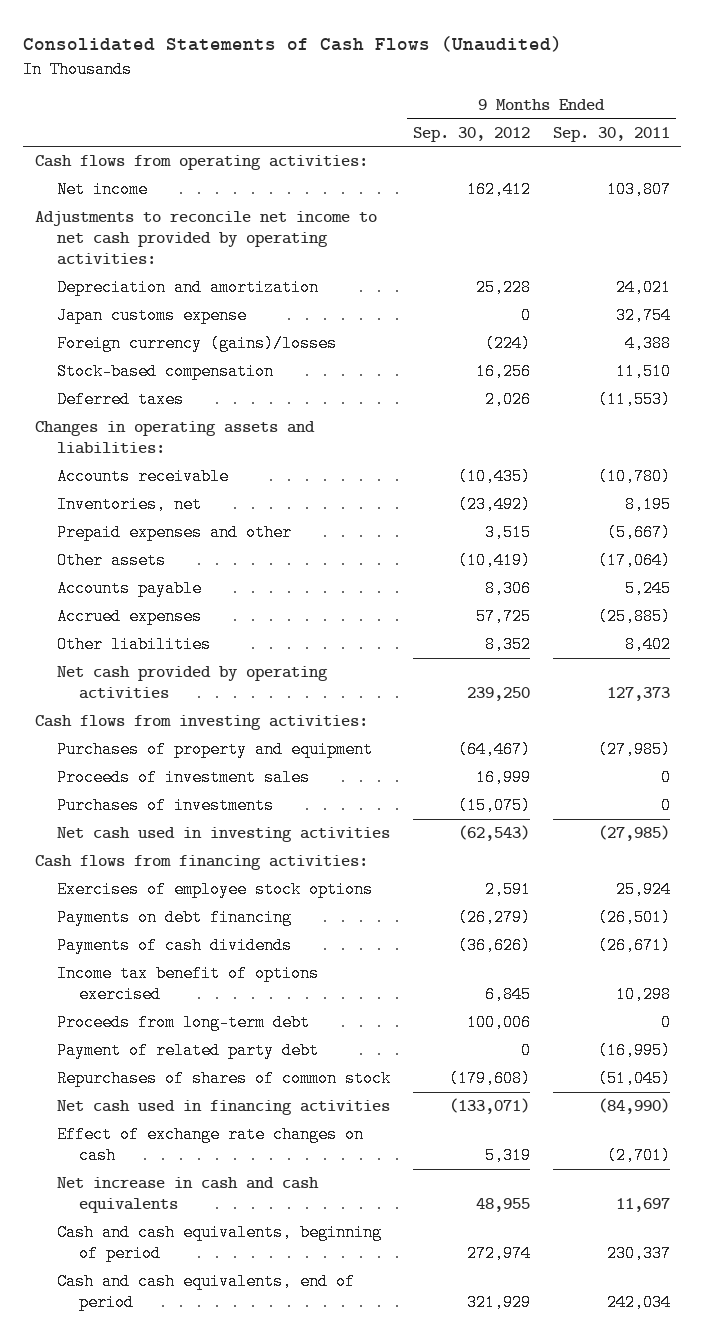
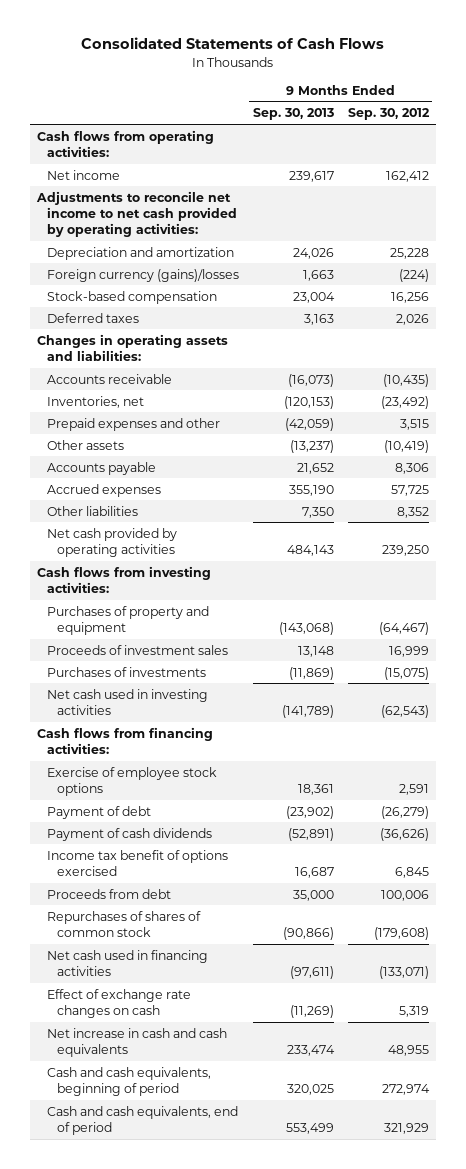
[23,36,563,53] Consolidated Statements of Cash Flows (Unaudited) -> [80,37,384,50] Consolidated Statements of Cash Flows
[552,126,670,142] Sep. 30, 2011 -> none
none -> [252,108,334,121] Sep. 30, 2013
[56,307,247,325] Japan customs expense -> none
[56,881,373,899] Exercises of employee stock options -> [46,766,217,796] Exercise of employee stock options
[56,909,292,927] Payments on debt financing -> [46,805,151,819] Payment of debt
[56,937,292,955] Payments of cash dividends -> [46,827,212,841] Payment of cash dividends
[56,1042,319,1060] Payment of related party debt -> none
[56,1014,310,1032] Proceeds from long-term debt -> [46,888,171,899] Proceeds from debt

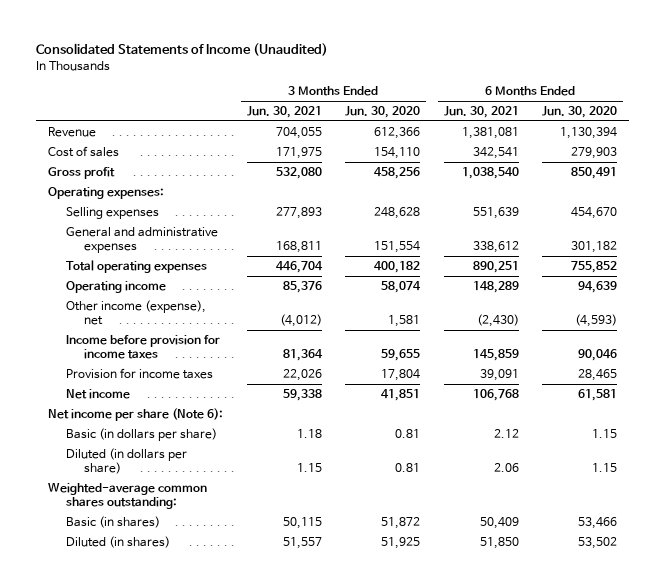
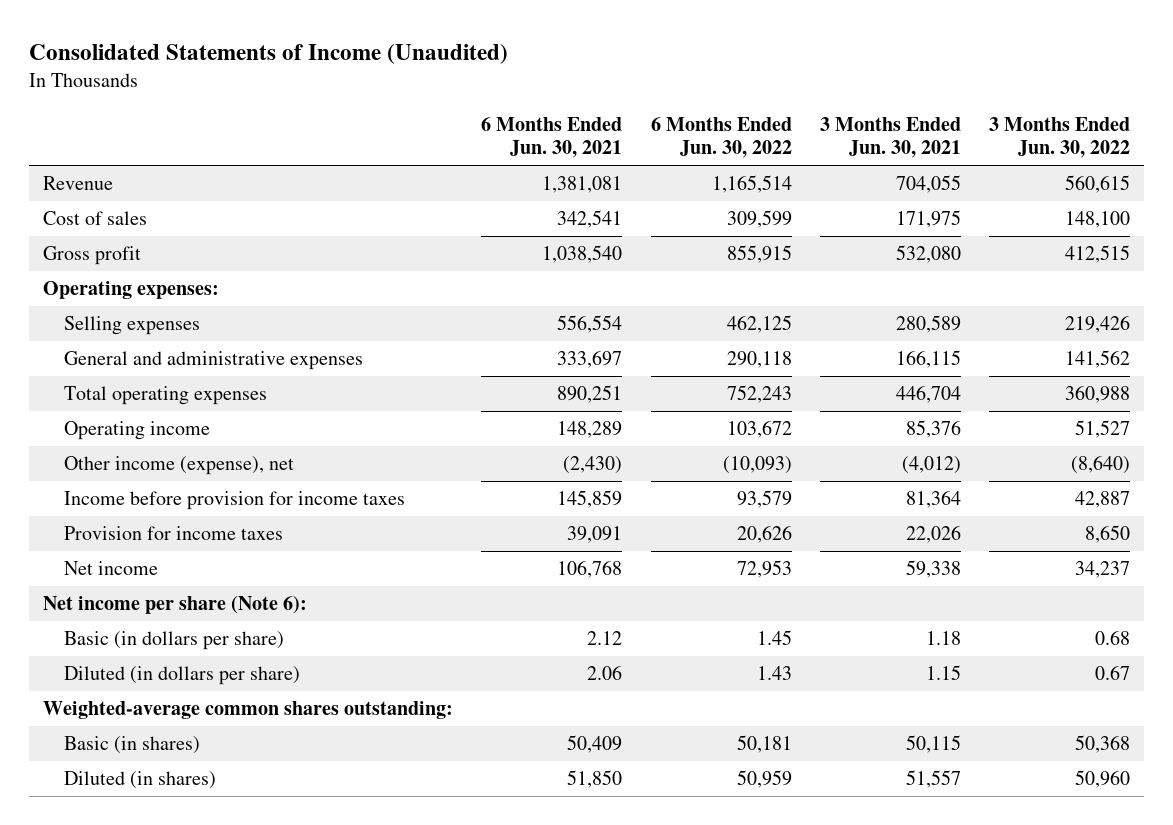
[345,106,421,119] Jun. 30, 2020 -> none
[542,106,618,119] Jun. 30, 2020 -> none
none -> [650,117,792,159] 6 Months Ended Jun. 30, 2022
none -> [988,117,1130,159] 3 Months Ended Jun. 30, 2022
[275,207,322,220] 277,893 -> [895,315,961,334] 280,589
[472,207,519,220] 551,639 -> [557,315,623,334] 556,554
[275,240,322,253] 168,811 -> [895,350,961,369] 166,115
[472,240,519,253] 338,612 -> [557,350,623,369] 333,697

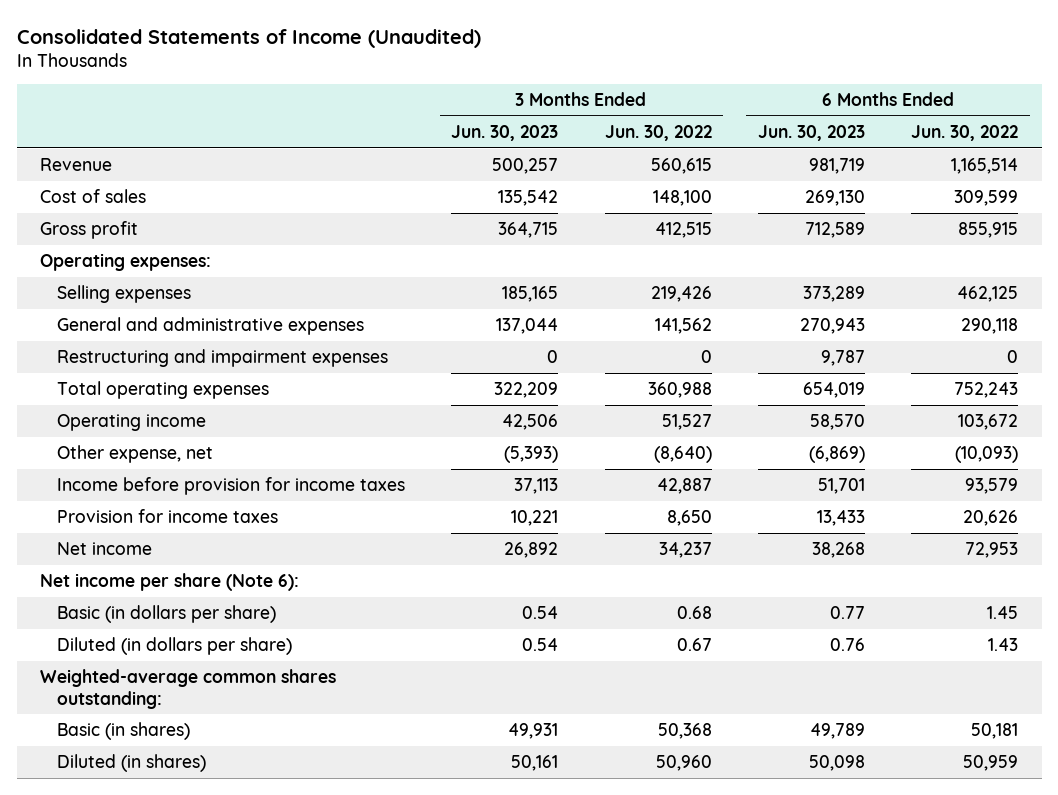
[481,117,623,159] 6 Months Ended Jun. 30, 2021 -> none
[819,117,961,159] 3 Months Ended Jun. 30, 2021 -> none
none -> [451,124,559,141] Jun. 30, 2023
none -> [757,124,865,141] Jun. 30, 2023
none -> [56,348,388,367] Restructuring and impairment expenses
[63,456,294,476] Other income (expense), net -> [56,444,213,463] Other expense, net

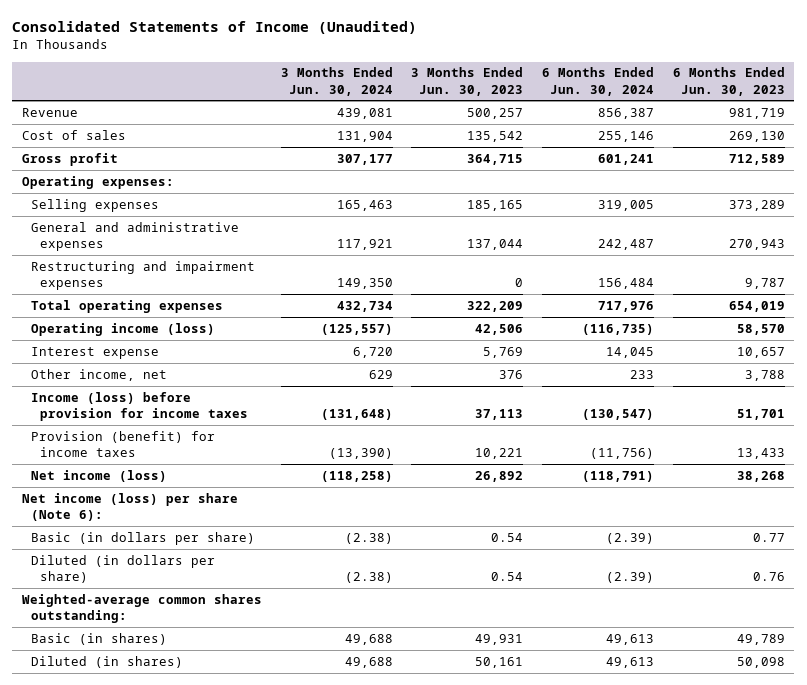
[604,124,712,141] Jun. 30, 2022 -> none
[911,124,1019,141] Jun. 30, 2022 -> none
none -> [280,67,393,96] 3 Months Ended Jun. 30, 2024
none -> [542,67,655,96] 6 Months Ended Jun. 30, 2024
[56,413,206,431] Operating income -> [30,322,215,336] Operating income (loss)
none -> [30,346,159,359] Interest expense
[56,444,213,463] Other expense, net -> [30,368,167,381] Other income, net
[504,445,559,463] (5,393) -> [499,369,524,379] 376
[808,445,865,463] (6,869) -> [744,369,785,381] 3,788
[56,476,405,495] Income before provision for income taxes -> [30,391,248,421] Income (loss) before provision for income taxes
[56,508,278,523] Provision for income taxes -> [30,430,215,457] Provision (benefit) for income taxes
[56,541,152,555] Net income -> [30,469,167,482] Net income (loss)
[39,572,299,591] Net income per share (Note 6): -> [21,492,238,521] Net income (loss) per share (Note 6):

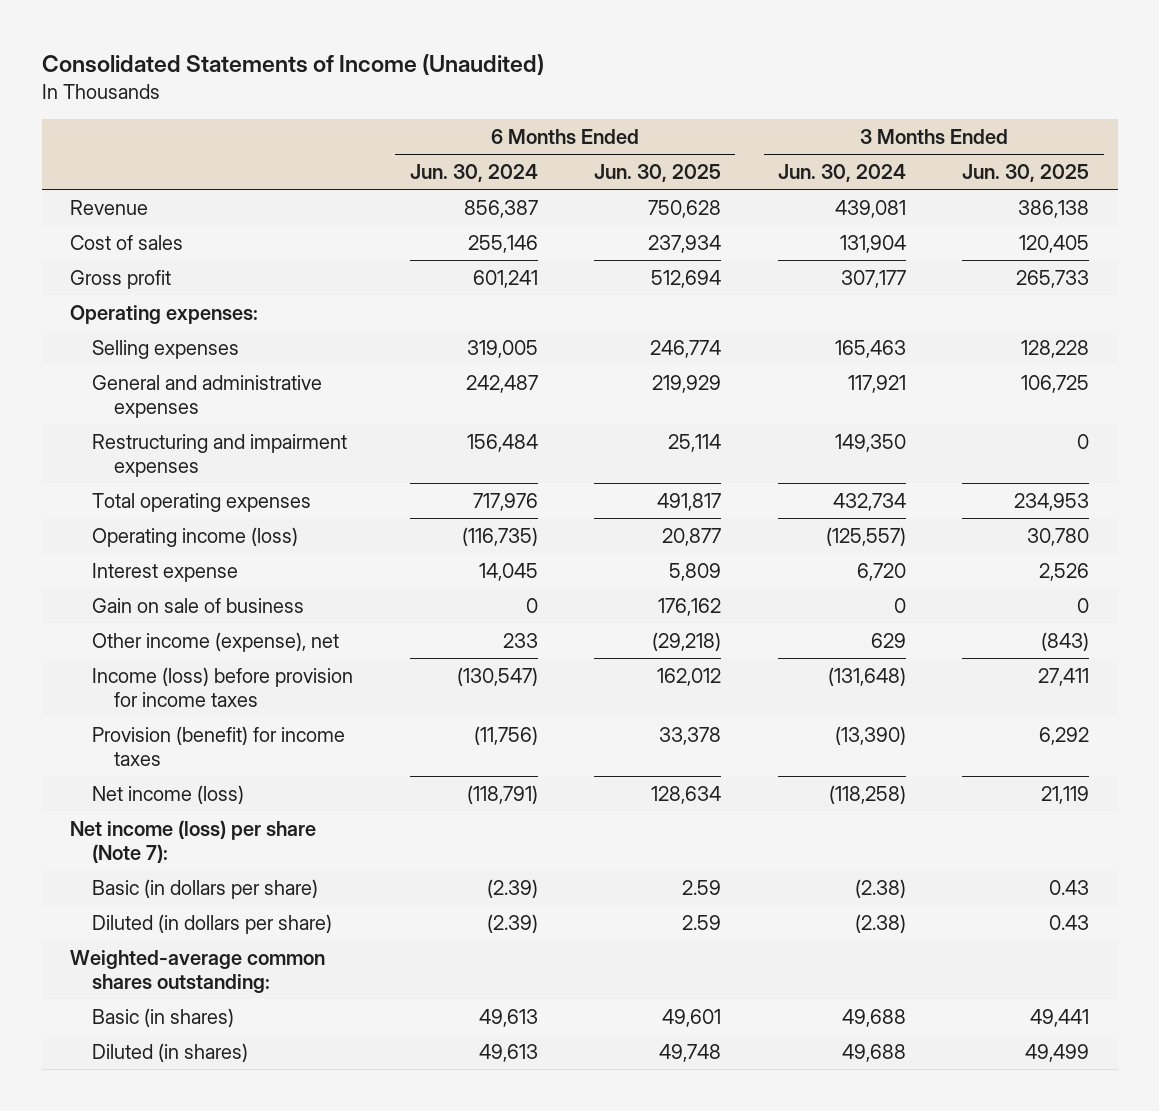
[411,67,524,96] 3 Months Ended Jun. 30, 2023 -> none
[672,67,785,96] 6 Months Ended Jun. 30, 2023 -> none
none -> [594,163,722,182] Jun. 30, 2025
none -> [962,163,1090,182] Jun. 30, 2025
none -> [92,597,305,613] Gain on sale of business
[30,368,167,381] Other income, net -> [92,631,340,652] Other income (expense), net
[21,492,238,521] Net income (loss) per share (Note 6): -> [69,819,316,863] Net income (loss) per share (Note 7):

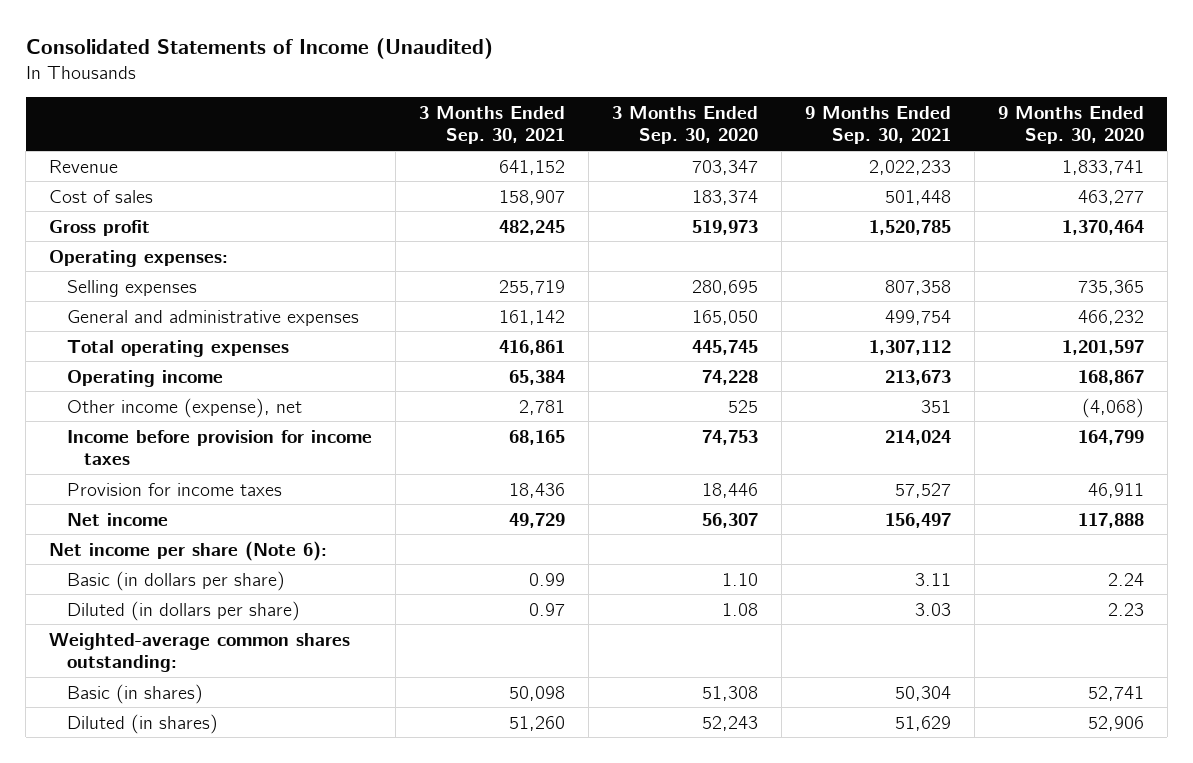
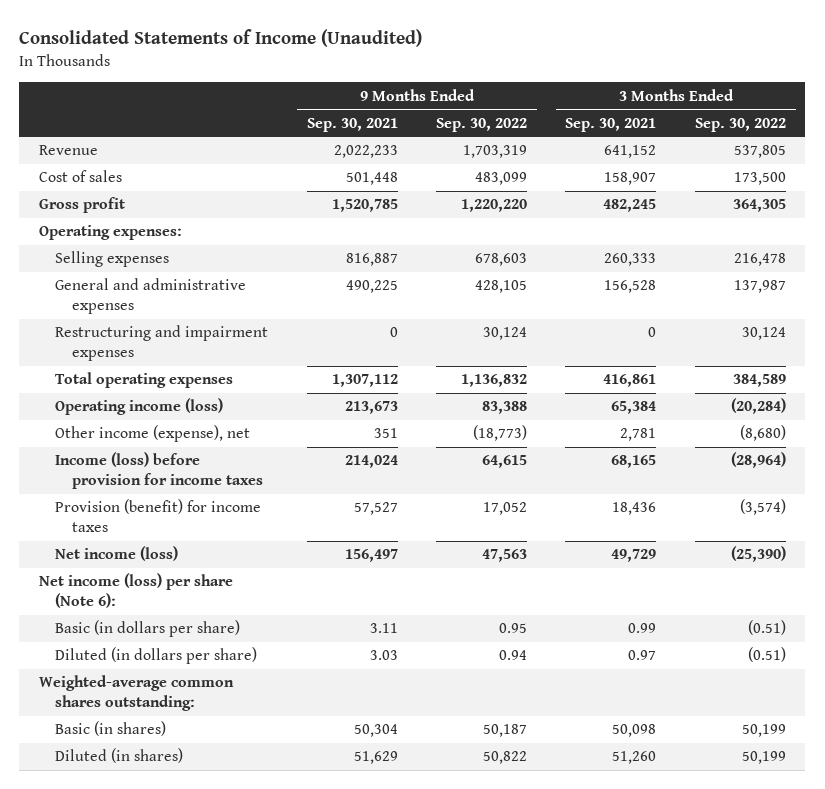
[611,105,758,145] 3 Months Ended Sep. 30, 2020 -> none
[997,105,1144,145] 9 Months Ended Sep. 30, 2020 -> none
none -> [436,117,528,132] Sep. 30, 2022
none -> [694,117,786,132] Sep. 30, 2022
[498,279,565,295] 255,719 -> [604,253,657,267] 260,333
[884,279,951,295] 807,358 -> [345,253,398,267] 816,887
[498,309,565,325] 161,142 -> [604,280,657,294] 156,528
[884,309,951,325] 499,754 -> [345,280,398,294] 490,225
none -> [55,325,269,362] Restructuring and impairment expenses
[66,369,223,387] Operating income -> [55,398,224,416] Operating income (loss)
[66,429,372,466] Income before provision for income taxes -> [55,452,263,490] Income (loss) before provision for income taxes
[66,482,282,496] Provision for income taxes -> [55,499,262,533] Provision (benefit) for income taxes
[66,512,168,526] Net income -> [55,546,179,562] Net income (loss)
[49,540,328,561] Net income per share (Note 6): -> [38,573,233,609] Net income (loss) per share (Note 6):

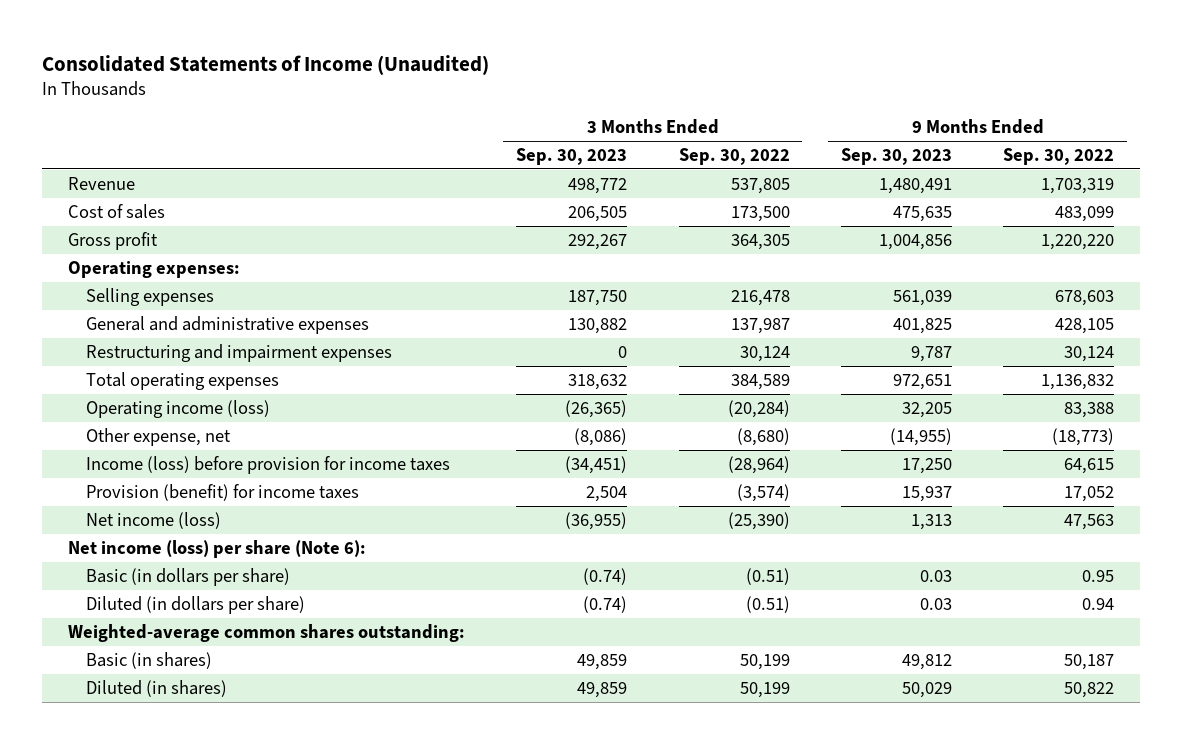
[306,117,398,132] Sep. 30, 2021 -> none
[565,117,657,132] Sep. 30, 2021 -> none
none -> [516,148,628,166] Sep. 30, 2023
none -> [840,148,952,166] Sep. 30, 2023
[55,425,251,443] Other income (expense), net -> [86,427,232,446] Other expense, net

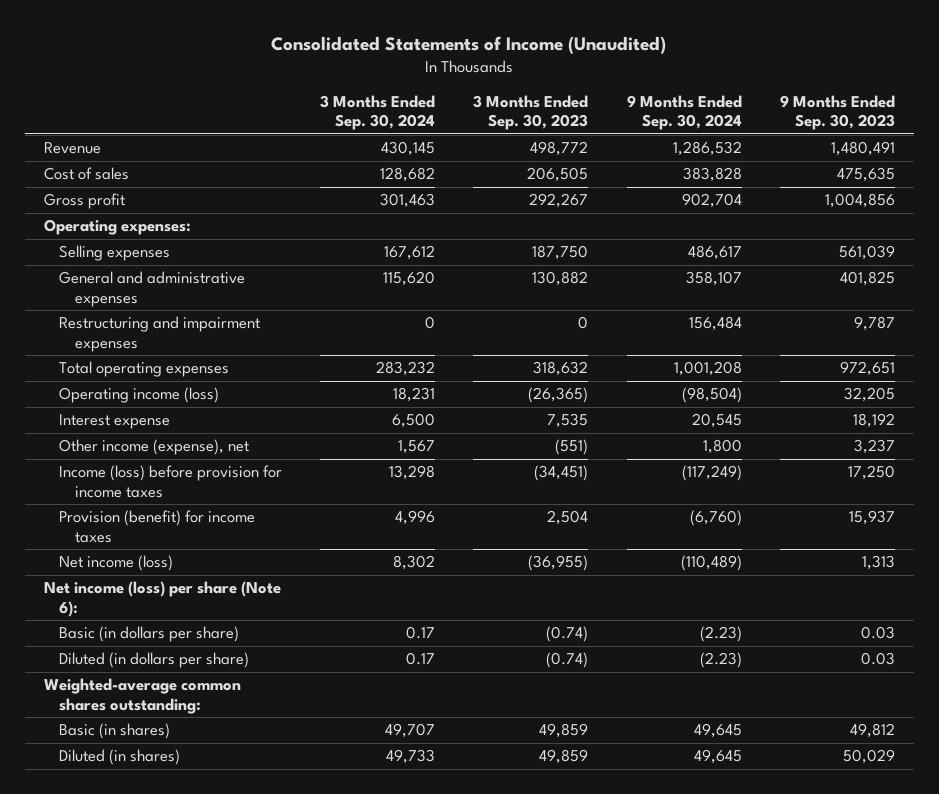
[678,148,790,166] Sep. 30, 2022 -> none
[1003,148,1115,166] Sep. 30, 2022 -> none
none -> [320,95,436,131] 3 Months Ended Sep. 30, 2024
none -> [626,95,742,131] 9 Months Ended Sep. 30, 2024
none -> [59,414,171,430] Interest expense
[86,427,232,446] Other expense, net -> [59,439,250,456] Other income (expense), net
[574,427,628,446] (8,086) -> [555,439,589,456] (551)
[889,427,952,446] (14,955) -> [853,439,895,455] 3,237

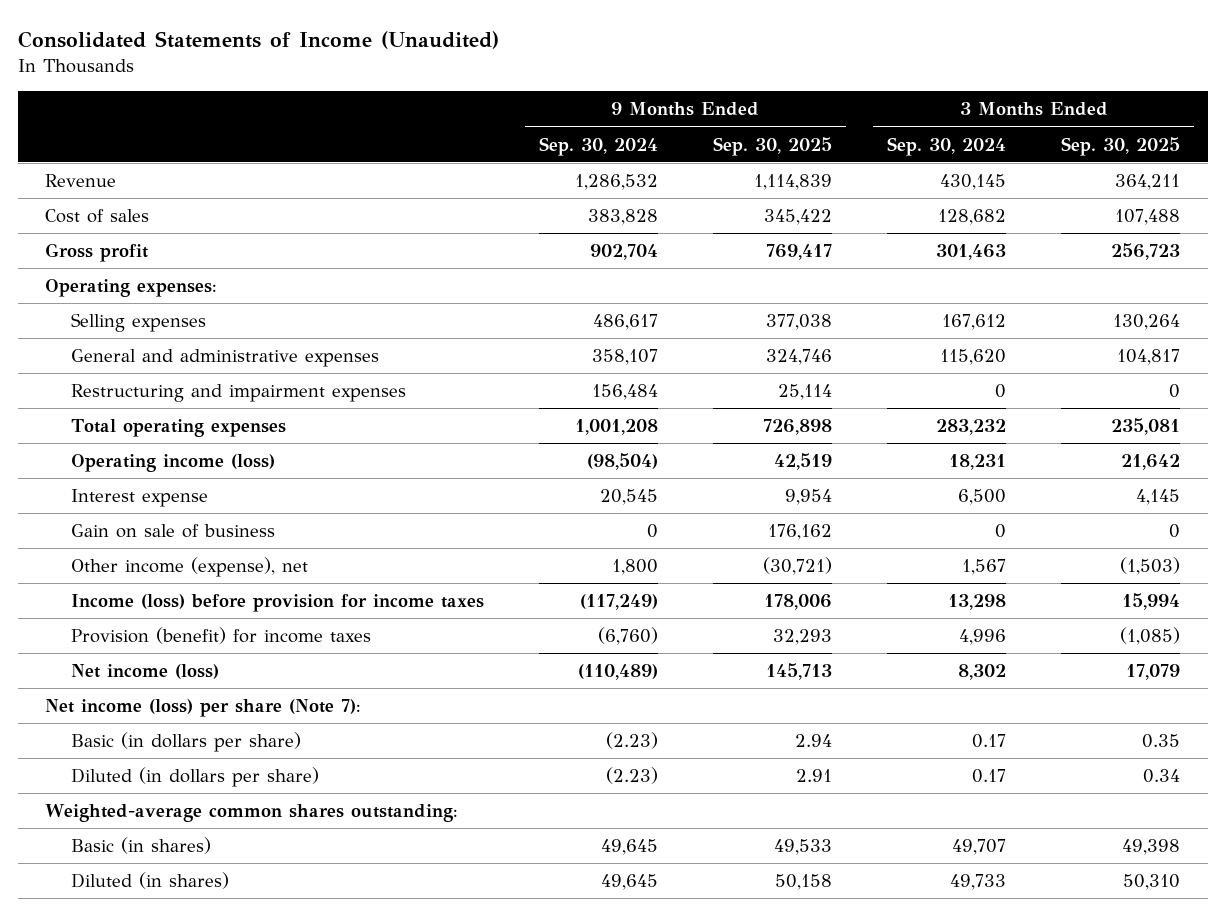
[473,95,589,131] 3 Months Ended Sep. 30, 2023 -> none
[779,95,895,131] 9 Months Ended Sep. 30, 2023 -> none
none -> [713,136,833,156] Sep. 30, 2025
none -> [1061,136,1181,156] Sep. 30, 2025
none -> [70,524,275,539] Gain on sale of business
[43,581,281,617] Net income (loss) per share (Note 6): -> [45,699,362,718] Net income (loss) per share (Note 7):

